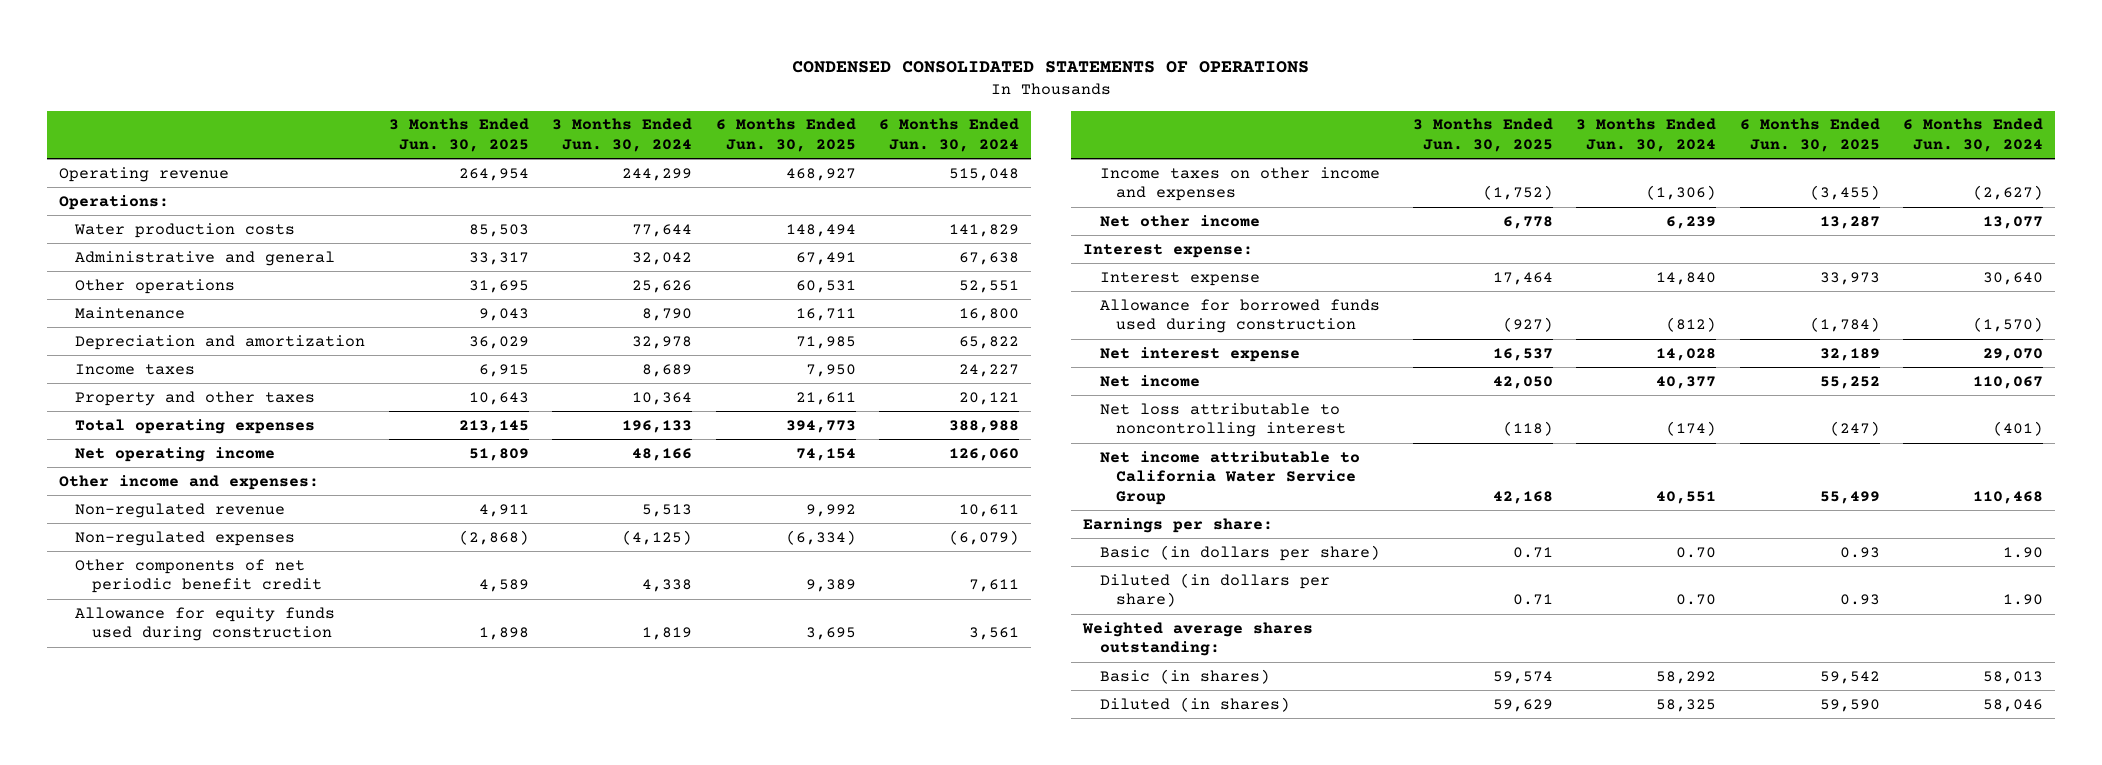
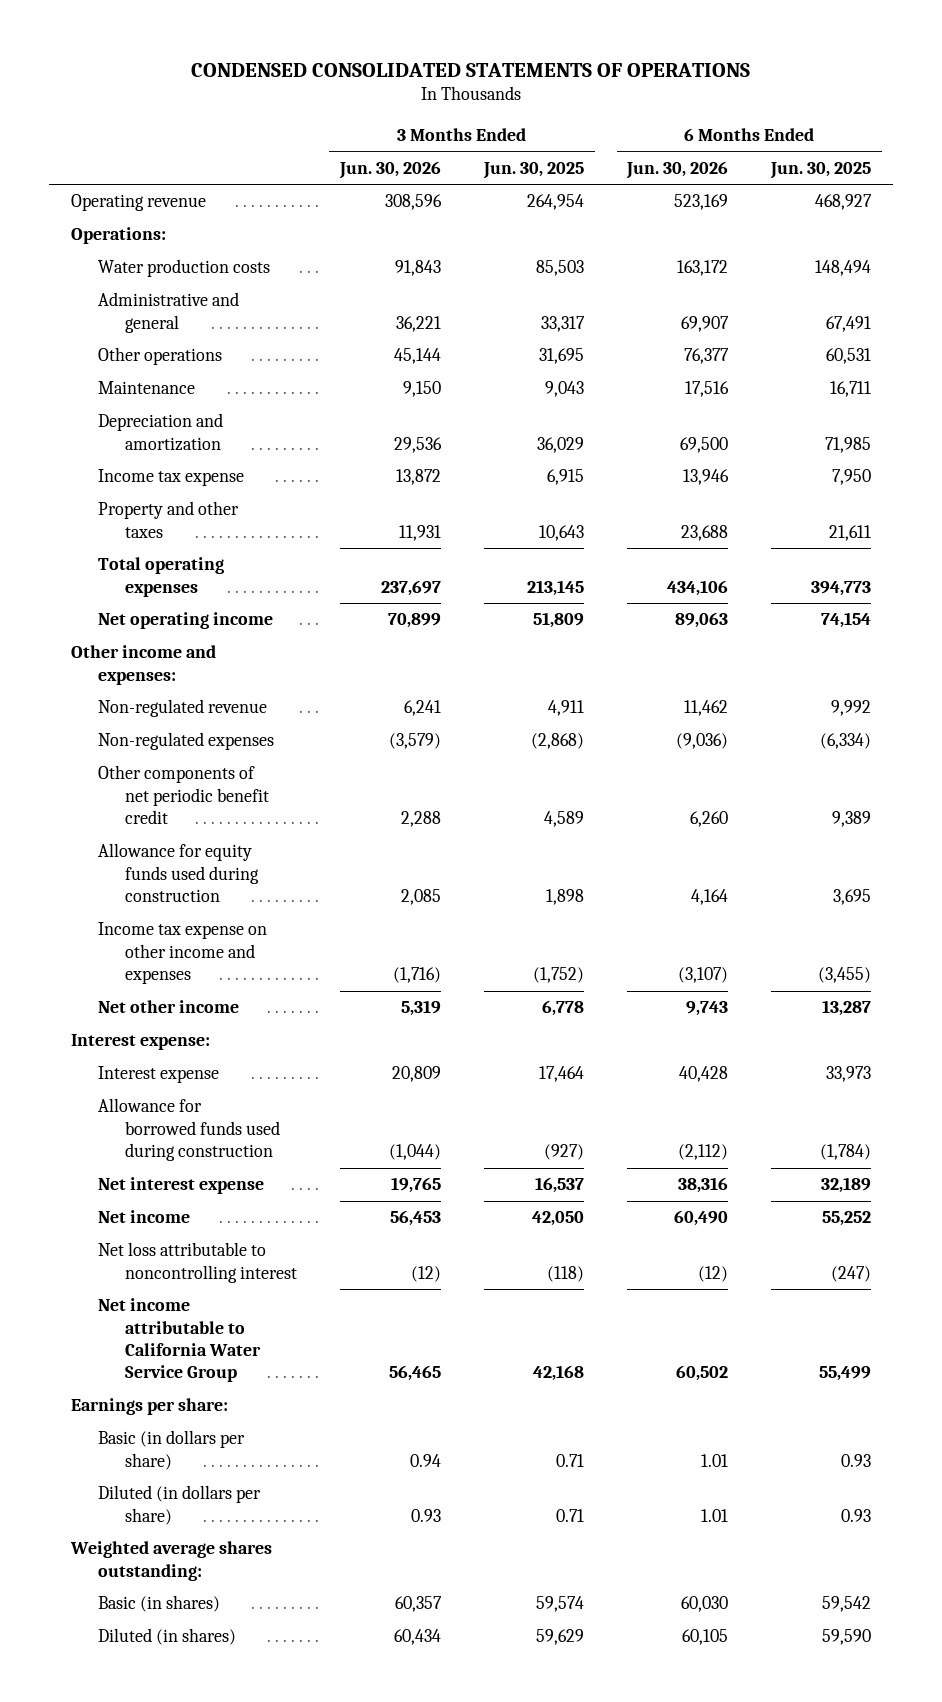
[552,118,693,152] 3 Months Ended Jun. 30, 2024 -> none
[879,118,1020,152] 6 Months Ended Jun. 30, 2024 -> none
none -> [339,160,442,179] Jun. 30, 2026
none -> [626,160,729,179] Jun. 30, 2026
[75,363,196,375] Income taxes -> [97,469,244,487] Income tax expense
[1099,166,1380,202] Income taxes on other income and expenses -> [97,922,267,985] Income tax expense on other income and expenses

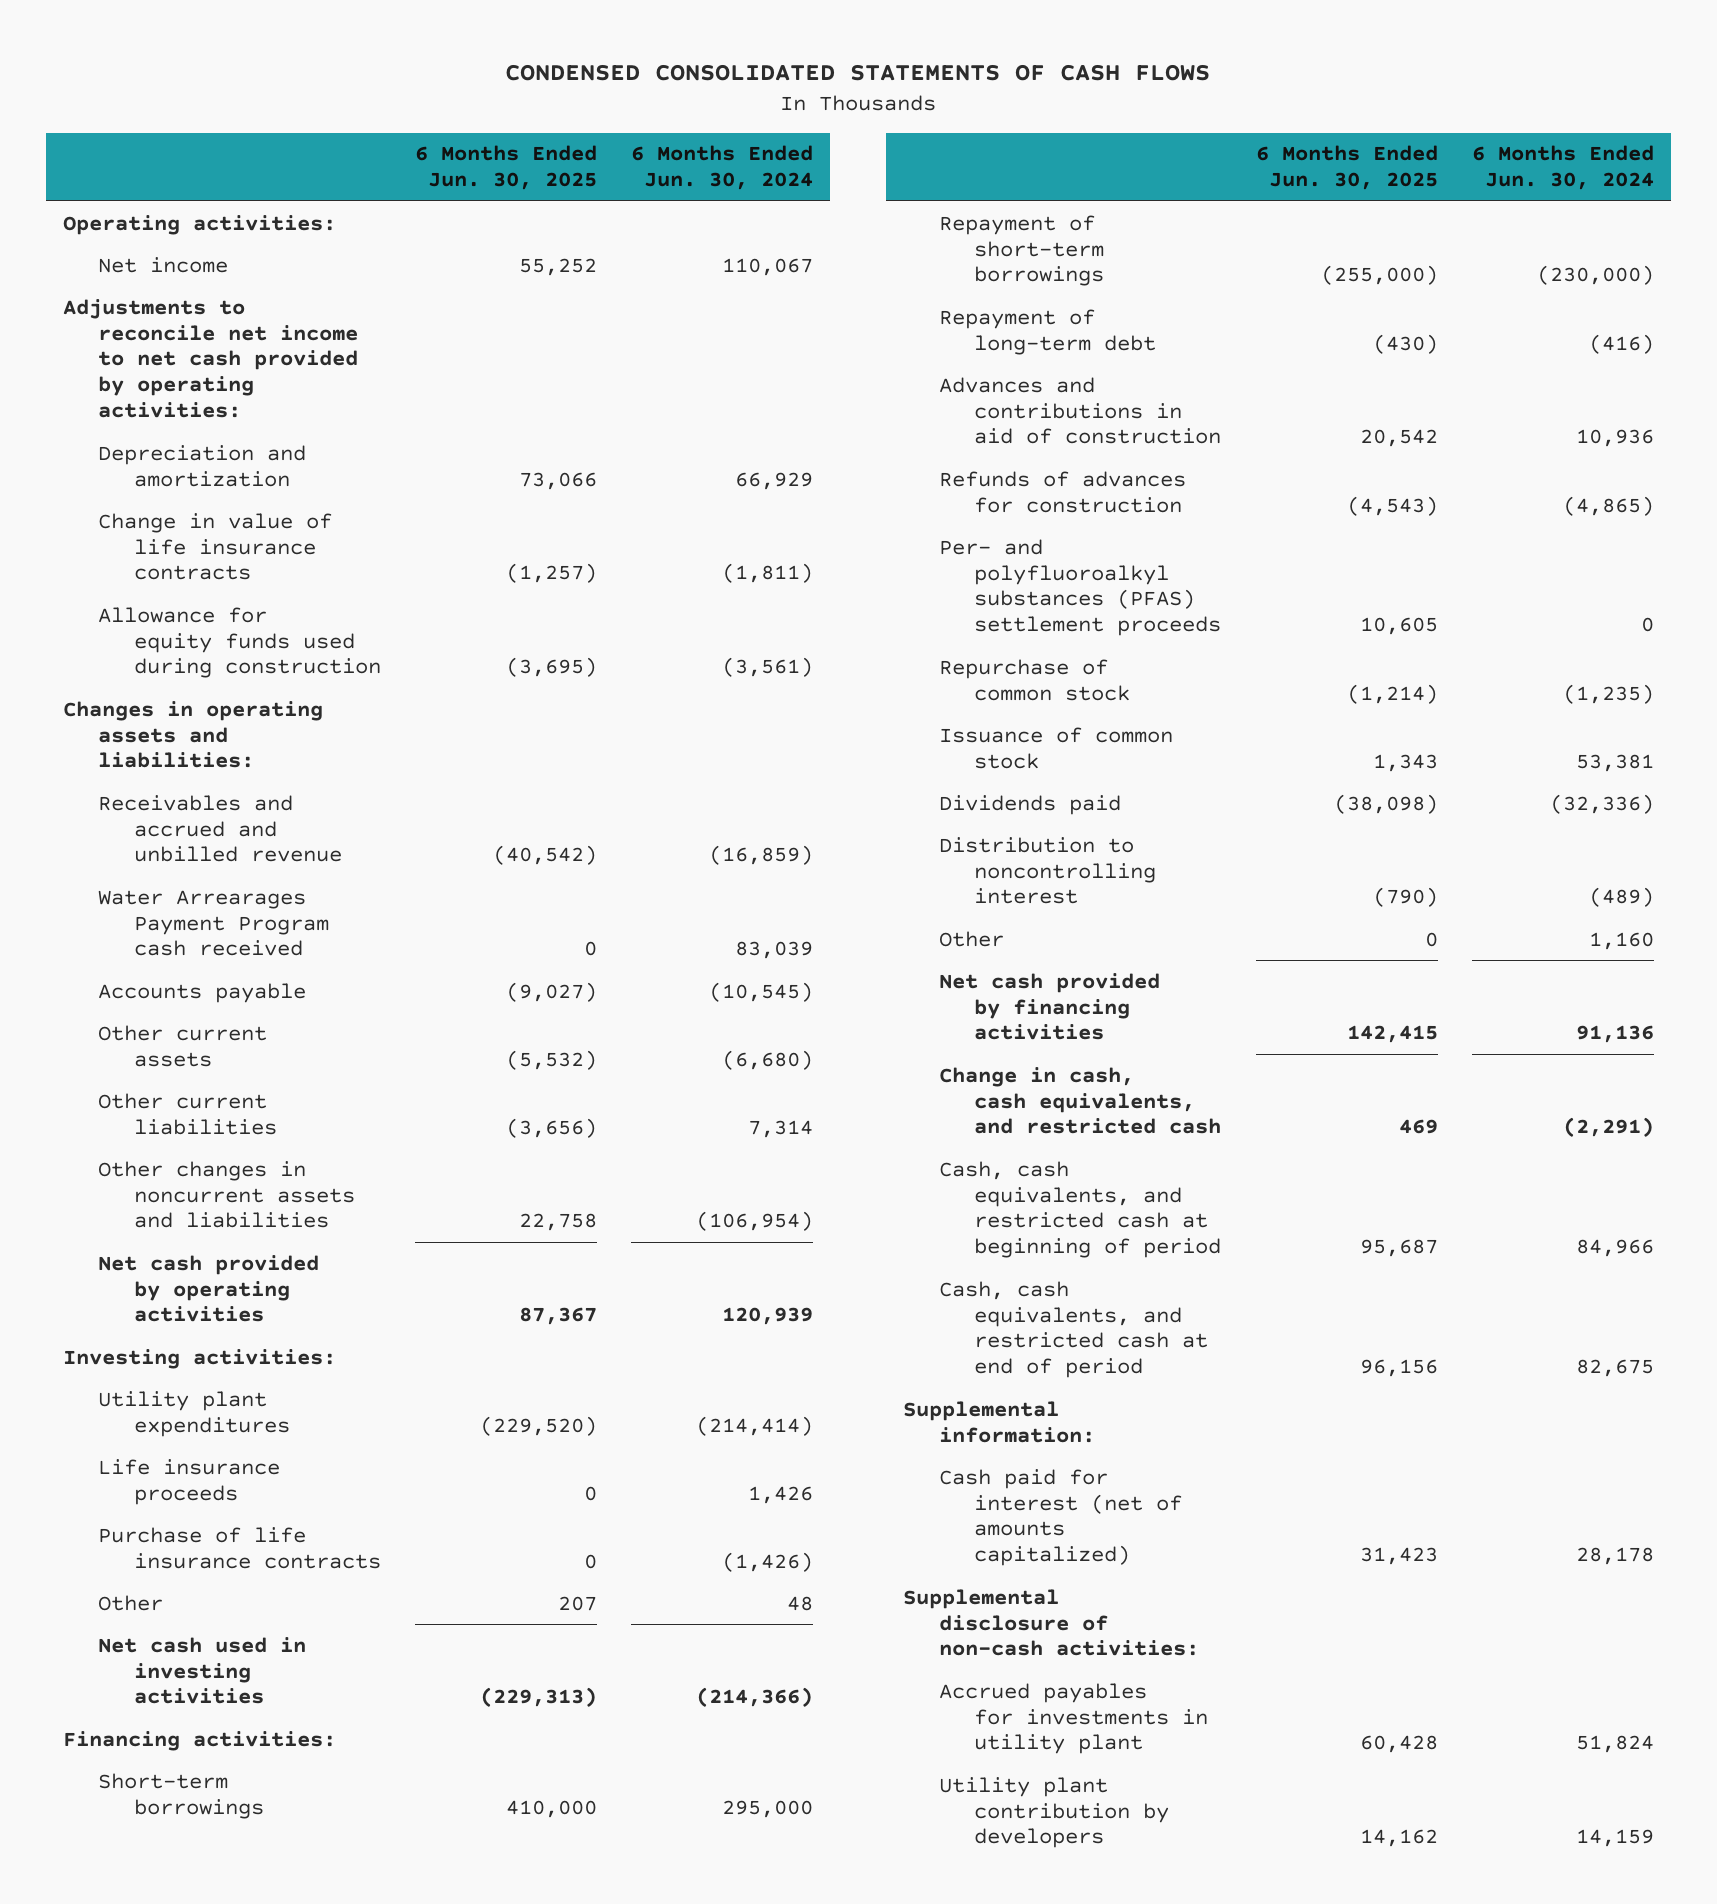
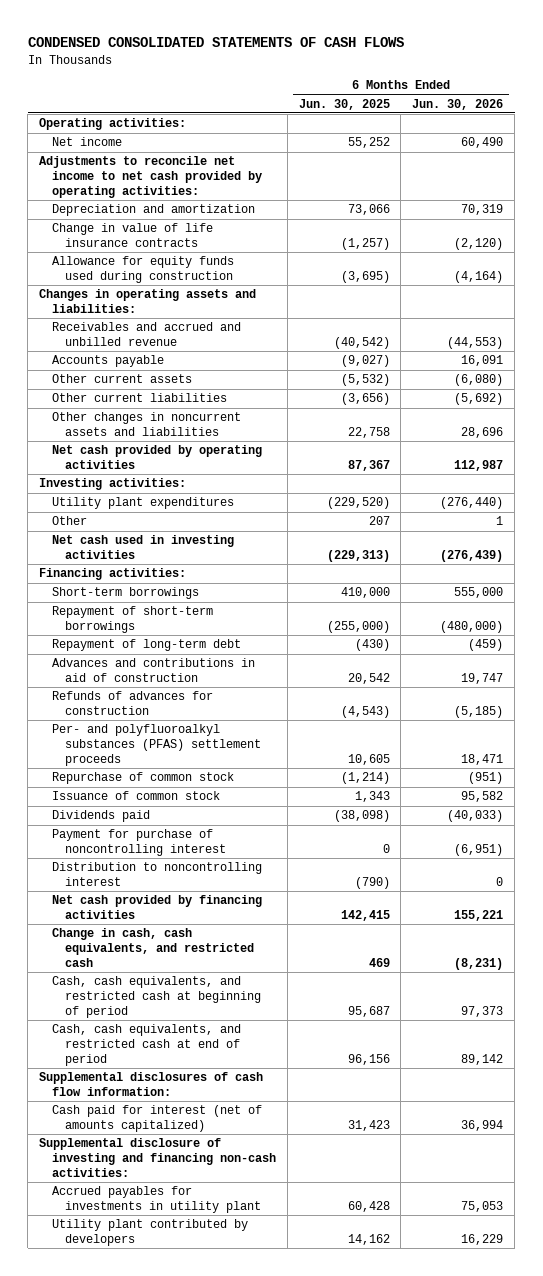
[631,145,814,191] 6 Months Ended Jun. 30, 2024 -> none
none -> [412,98,504,110] Jun. 30, 2026
[98,889,329,957] Water Arrearages Payment Program cash received -> none
[98,1458,281,1505] Life insurance proceeds -> none
[98,1526,381,1569] Purchase of life insurance contracts -> none
none -> [52,829,226,857] Payment for purchase of noncontrolling interest
[938,930,1004,947] Other -> none
[903,1400,1095,1443] Supplemental information: -> [39,1072,264,1097] Supplemental disclosures of cash flow information:
[903,1588,1199,1657] Supplemental disclosure of non-cash activities: -> [39,1138,277,1177] Supplemental disclosure of investing and financing non-cash activities:
[938,1776,1170,1849] Utility plant contribution by developers -> [52,1219,249,1247] Utility plant contributed by developers

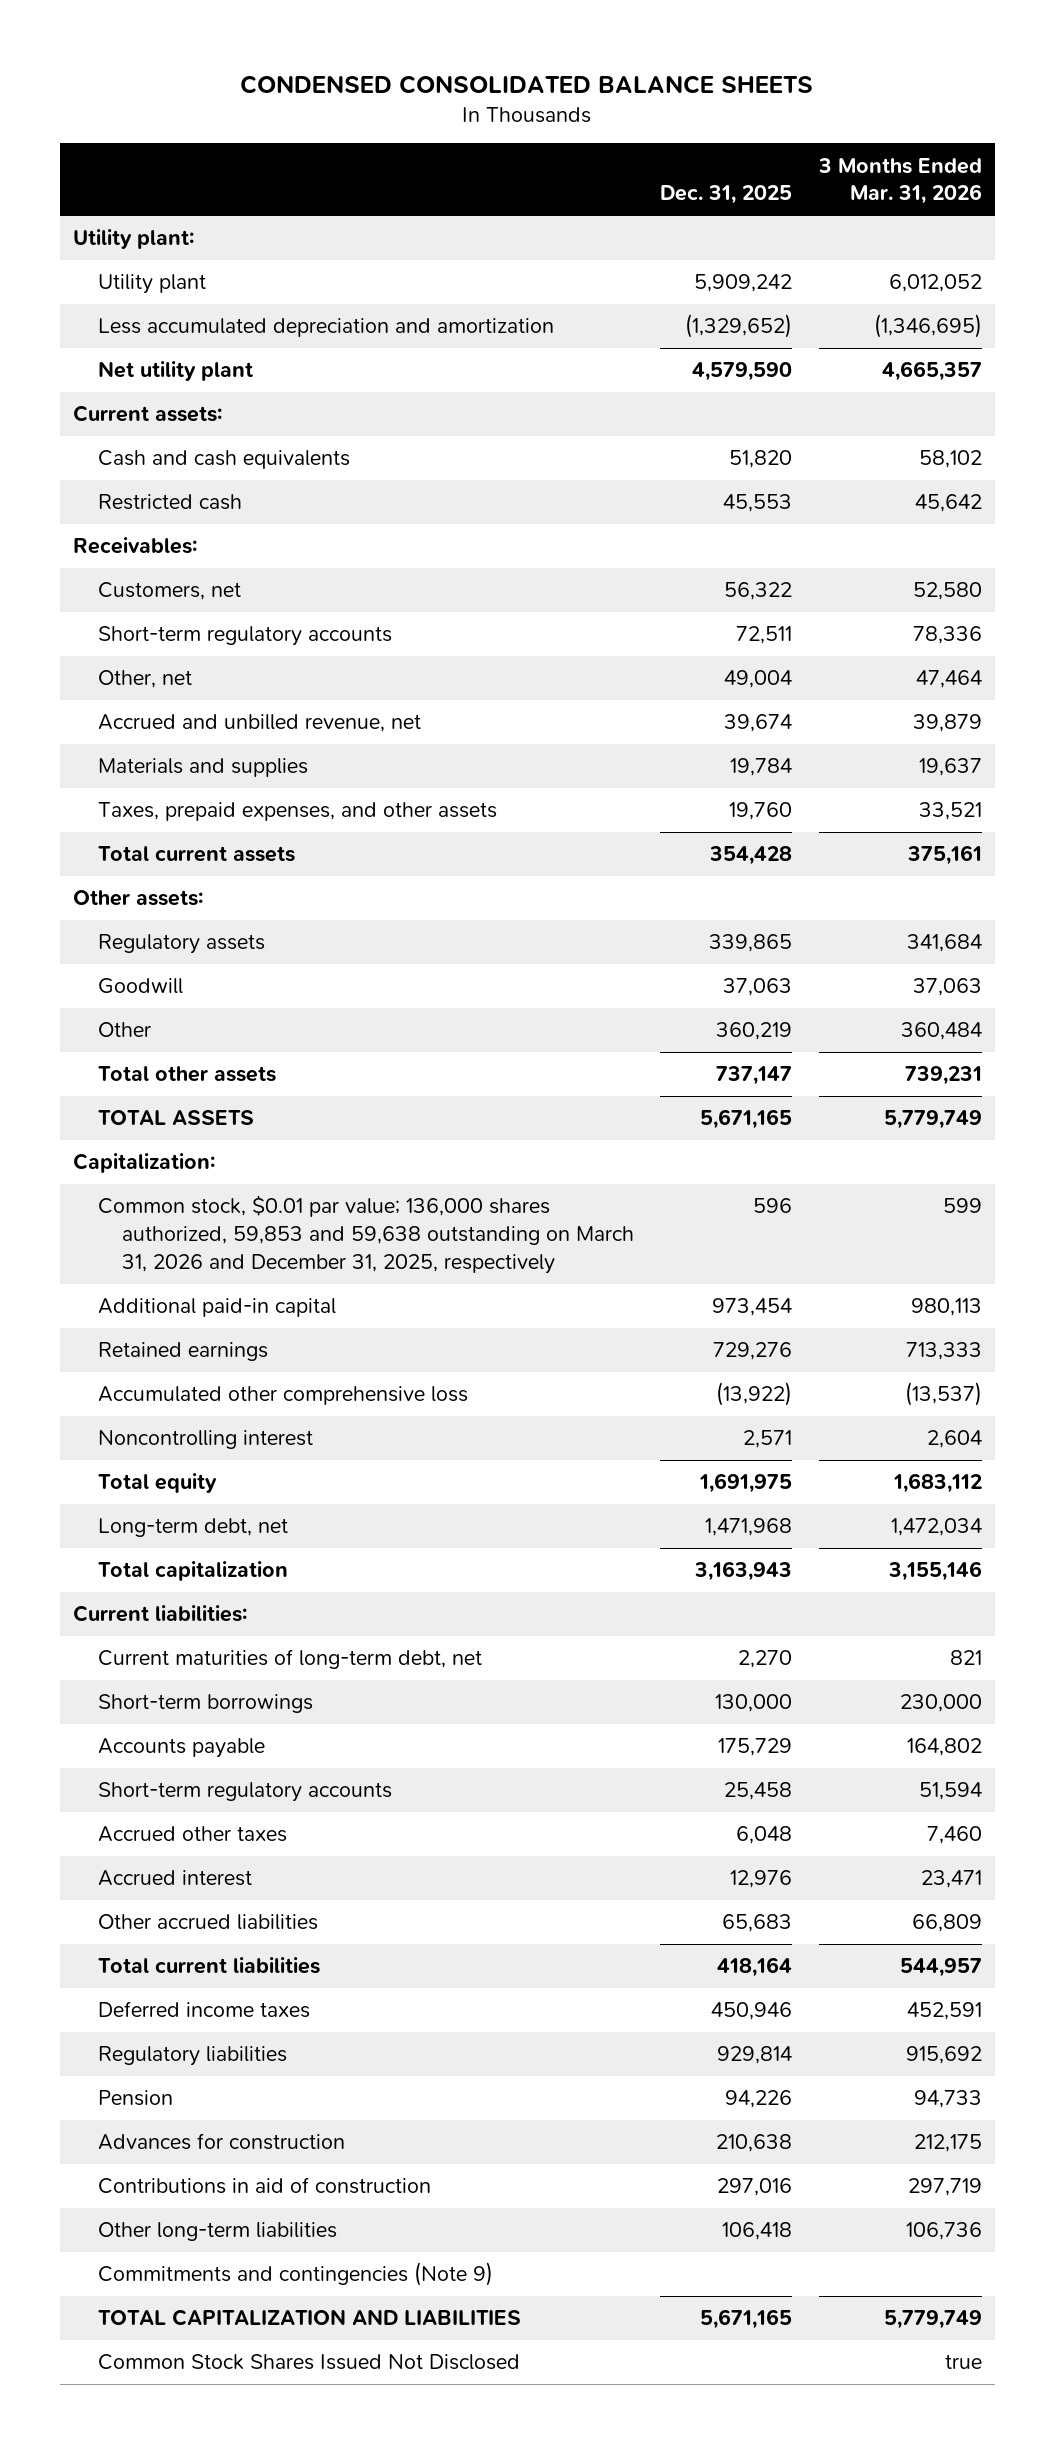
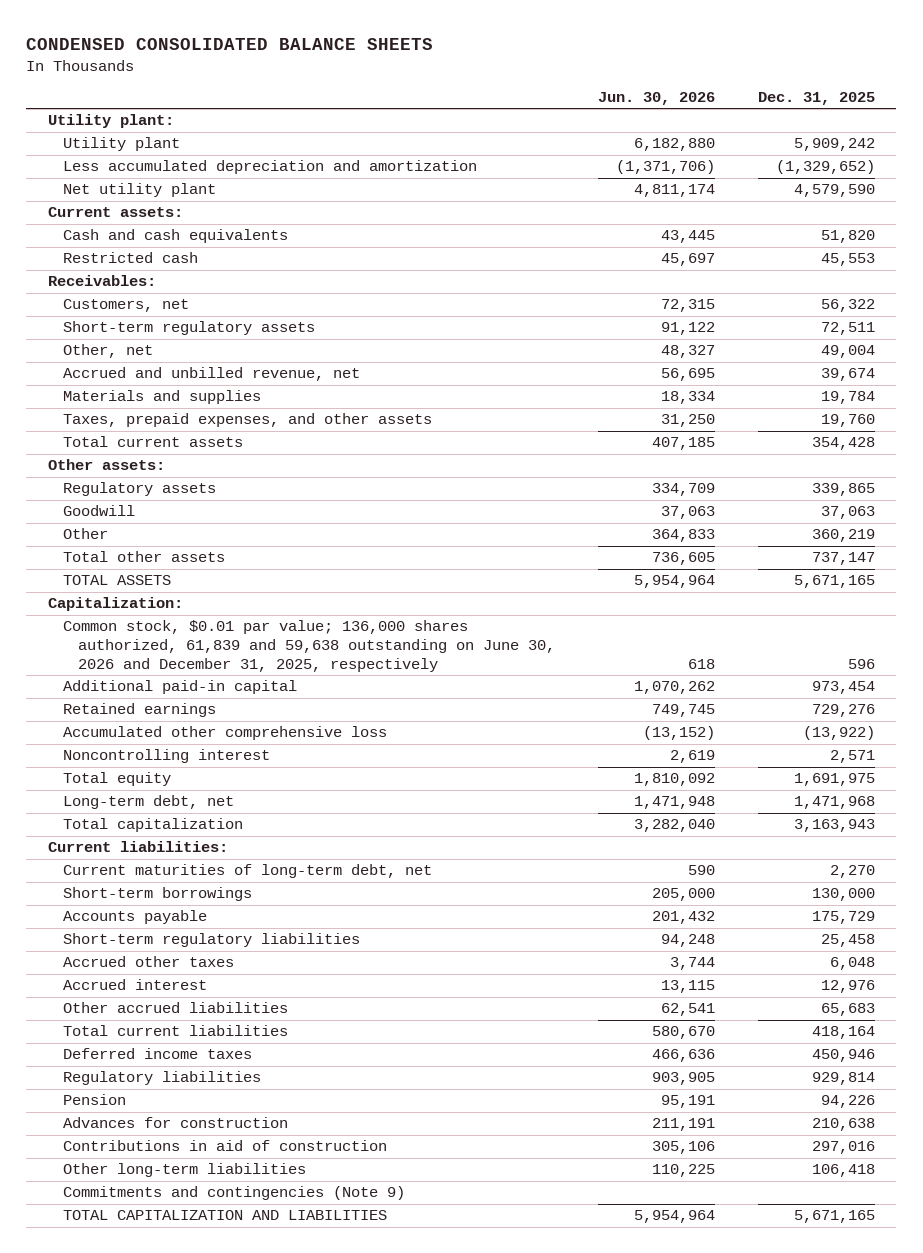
[817,157,982,205] 3 Months Ended Mar. 31, 2026 -> none
none -> [598,92,716,106] Jun. 30, 2026
[97,626,392,647] Short-term regulatory accounts -> [62,321,315,336] Short-term regulatory assets
[97,1195,634,1274] Common stock, $0.01 par value; 136,000 shares authorized, 59,853 and 59,638 outstanding on March 31, 2026 and December 31, 2025, respectively -> [62,620,556,672] Common stock, $0.01 par value; 136,000 shares authorized, 61,839 and 59,638 outstanding on June 30, 2026 and December 31, 2025, respectively
[97,1782,392,1803] Short-term regulatory accounts -> [62,933,360,948] Short-term regulatory liabilities
[97,2354,520,2371] Common Stock Shares Issued Not Disclosed -> none

